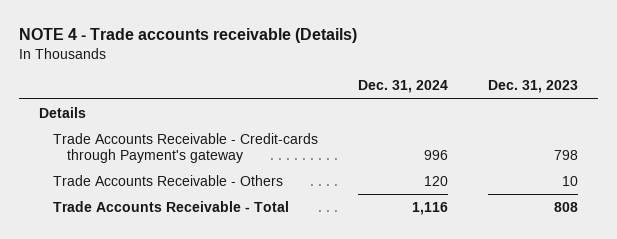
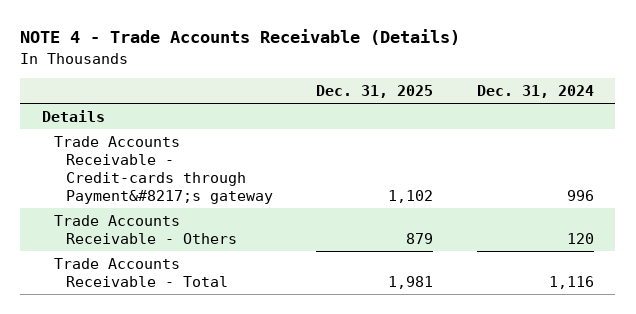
[18,28,357,44] NOTE 4 - Trade accounts receivable (Details) -> [20,29,461,46] NOTE 4 - Trade Accounts Receivable (Details)
[487,80,578,94] Dec. 31, 2023 -> none
none -> [316,85,434,99] Dec. 31, 2025
[53,132,319,163] Trade Accounts Receivable - Credit-cards through Payment's gateway -> [53,135,273,205] Trade Accounts Receivable - Credit-cards through Payment&#8217;s gateway

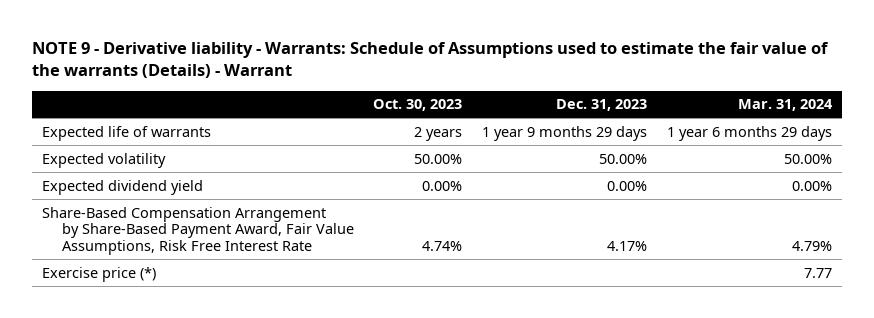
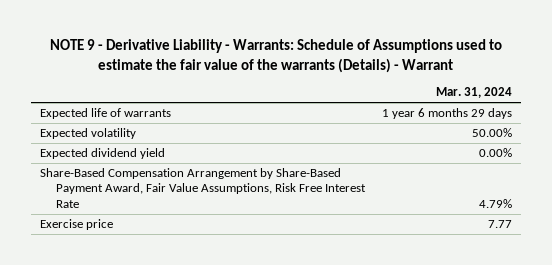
[31,42,829,79] NOTE 9 - Derivative liability - Warrants: Schedule of Assumptions used to estimate the fair value of the warrants (Details) - Warrant -> [49,39,502,73] NOTE 9 - Derivative Liability - Warrants: Schedule of Assumptions used to estimate the fair value of the warrants (Details) - Warrant
[373,99,463,112] Oct. 30, 2023 -> none
[556,99,648,112] Dec. 31, 2023 -> none
[41,266,156,282] Exercise price (*) -> [39,219,113,231] Exercise price

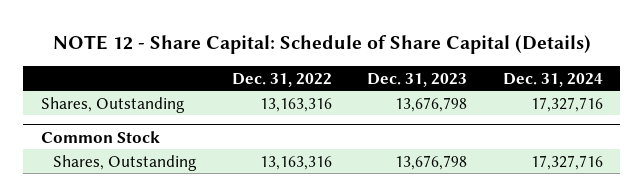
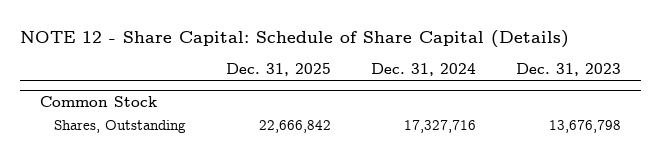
[231,72,332,87] Dec. 31, 2022 -> none
none -> [226,63,332,77] Dec. 31, 2025
[40,96,185,113] Shares, Outstanding -> none

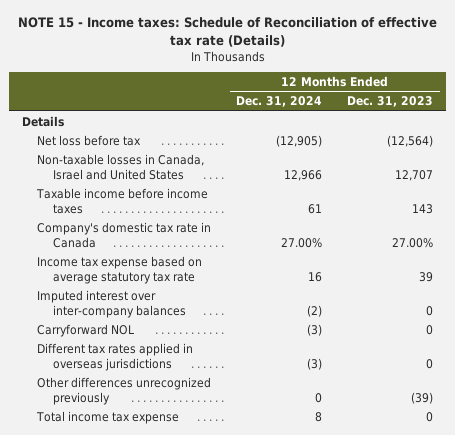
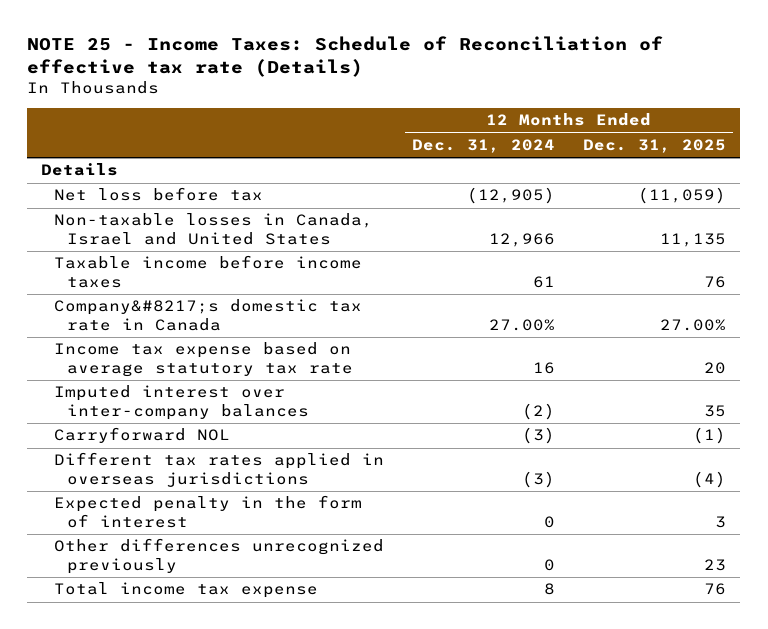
[17,17,437,48] NOTE 15 - Income taxes: Schedule of Reconciliation of effective tax rate (Details) -> [27,36,664,78] NOTE 25 - Income Taxes: Schedule of Reconciliation of effective tax rate (Details)
[347,96,434,108] Dec. 31, 2023 -> none
none -> [583,138,727,153] Dec. 31, 2025
[37,221,212,248] Company's domestic tax rate in Canada -> [54,299,363,331] Company&#8217;s domestic tax rate in Canada
none -> [54,495,363,528] Expected penalty in the form of interest

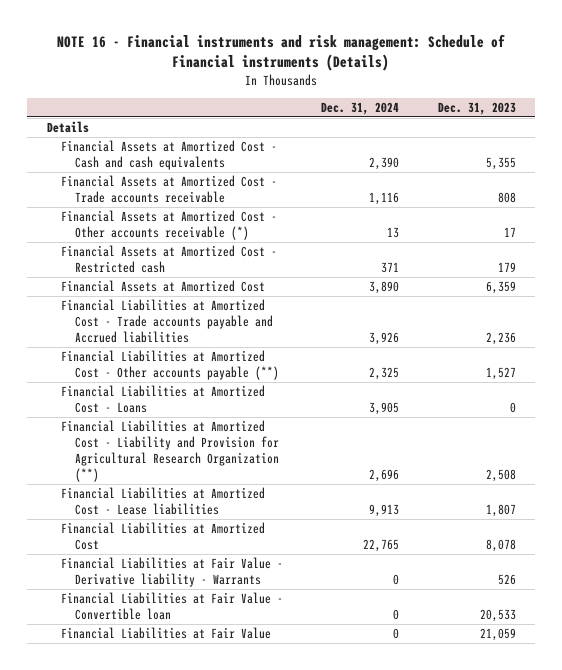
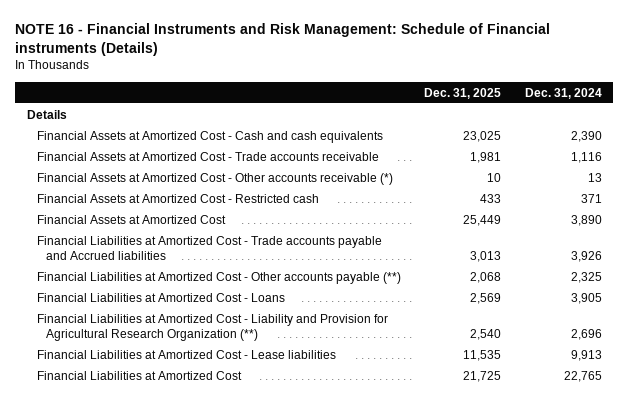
[57,34,506,72] NOTE 16 - Financial instruments and risk management: Schedule of Financial instruments (Details) -> [14,22,550,56] NOTE 16 - Financial Instruments and Risk Management: Schedule of Financial instruments (Details)
[437,101,516,115] Dec. 31, 2023 -> none
none -> [424,87,502,99] Dec. 31, 2025
[60,557,283,588] Financial Liabilities at Fair Value - Derivative liability - Warrants -> none
[60,592,283,621] Financial Liabilities at Fair Value - Convertible loan -> none
[60,627,271,640] Financial Liabilities at Fair Value -> none

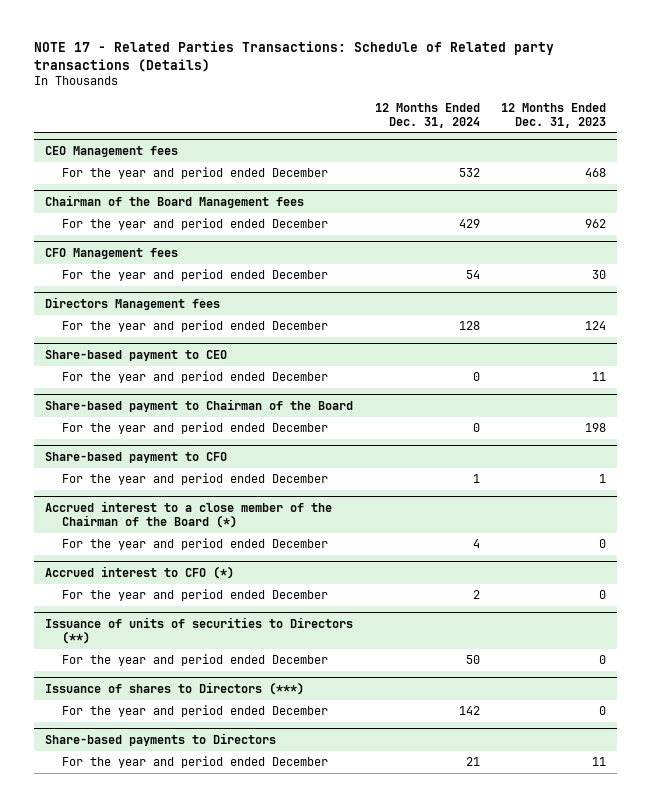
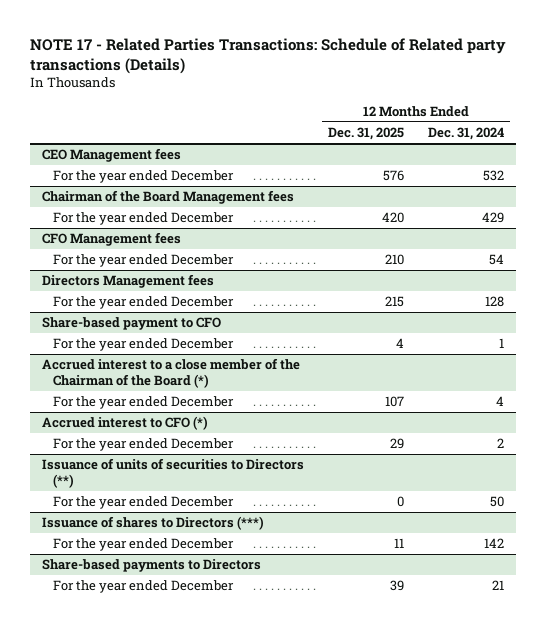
[501,102,607,128] 12 Months Ended Dec. 31, 2023 -> none
none -> [328,127,405,141] Dec. 31, 2025
[62,167,329,180] For the year and period ended December -> [52,170,234,184] For the year ended December
[62,218,329,231] For the year and period ended December -> [52,212,234,226] For the year ended December
[62,269,329,282] For the year and period ended December -> [52,254,234,268] For the year ended December
[44,350,227,362] Share-based payment to CEO -> none
[62,371,329,384] For the year and period ended December -> none
[44,399,353,413] Share-based payment to Chairman of the Board -> none
[62,422,329,435] For the year and period ended December -> none
[62,320,329,333] For the year and period ended December -> [52,296,234,310] For the year ended December
[62,473,329,486] For the year and period ended December -> [52,338,234,352] For the year ended December
[62,538,329,551] For the year and period ended December -> [52,396,234,410] For the year ended December
[62,589,329,602] For the year and period ended December -> [52,438,234,452] For the year ended December
[62,654,329,667] For the year and period ended December -> [52,496,234,510] For the year ended December
[62,705,329,718] For the year and period ended December -> [52,538,234,552] For the year ended December
[62,756,329,769] For the year and period ended December -> [52,580,234,594] For the year ended December

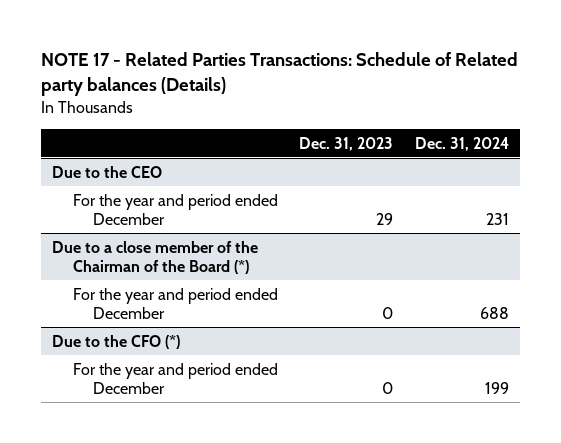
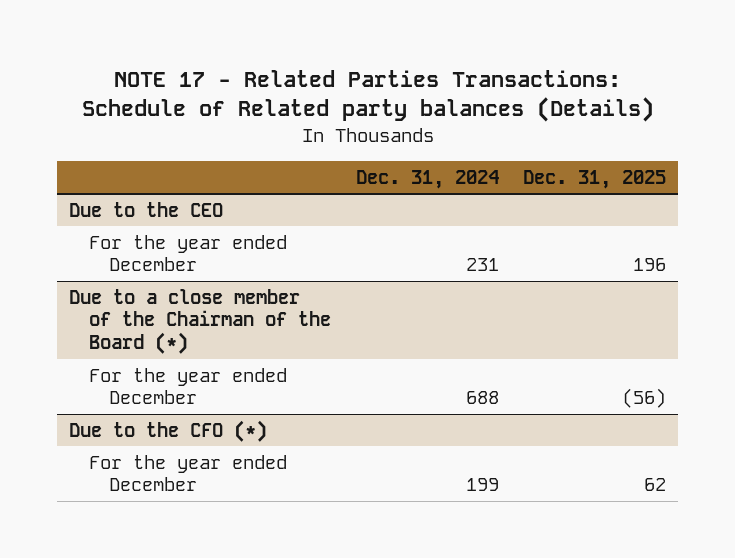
[299,136,394,151] Dec. 31, 2023 -> none
none -> [522,169,666,189] Dec. 31, 2025
[72,193,278,226] For the year and period ended December -> [89,234,288,272] For the year ended December
[72,287,278,320] For the year and period ended December -> [89,367,288,405] For the year ended December
[72,362,278,395] For the year and period ended December -> [89,454,288,492] For the year ended December

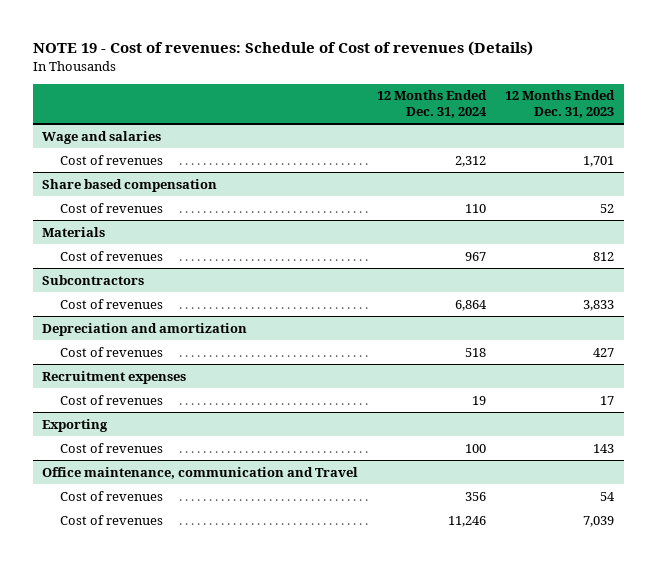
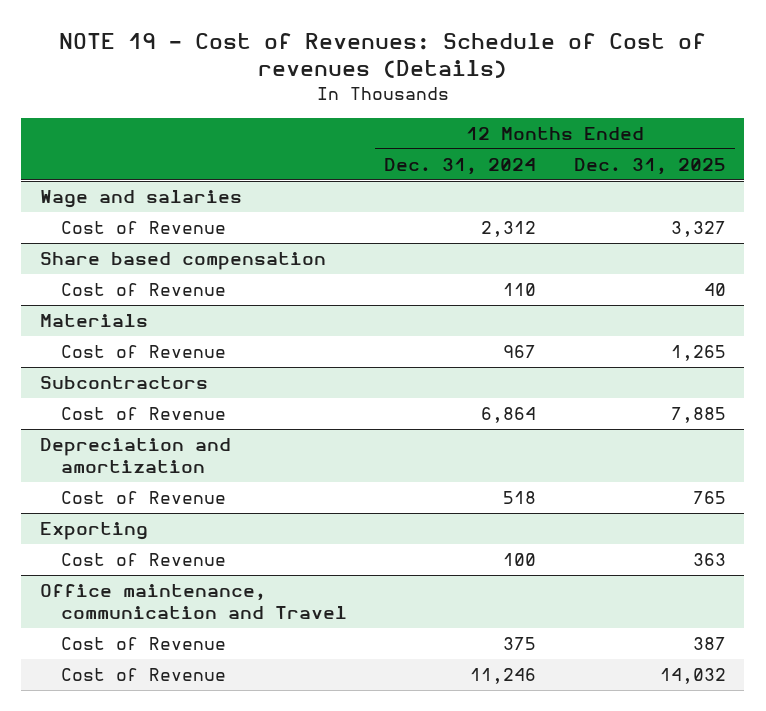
[32,41,533,57] NOTE 19 - Cost of revenues: Schedule of Cost of revenues (Details) -> [58,32,706,79] NOTE 19 - Cost of Revenues: Schedule of Cost of revenues (Details)
[505,90,616,119] 12 Months Ended Dec. 31, 2023 -> none
none -> [573,157,726,175] Dec. 31, 2025
[59,154,163,165] Cost of revenues -> [60,221,226,235] Cost of Revenue
[59,202,163,213] Cost of revenues -> [60,283,226,297] Cost of Revenue
[59,250,163,261] Cost of revenues -> [60,345,226,359] Cost of Revenue
[59,298,163,309] Cost of revenues -> [60,407,226,421] Cost of Revenue
[42,370,187,384] Recruitment expenses -> none
[59,394,163,405] Cost of revenues -> none
[59,346,163,357] Cost of revenues -> [60,491,226,505] Cost of Revenue
[59,442,163,453] Cost of revenues -> [60,553,226,567] Cost of Revenue
[59,490,163,501] Cost of revenues -> [60,637,226,651] Cost of Revenue
[465,491,487,501] 356 -> [503,637,537,651] 375
[59,514,163,525] Cost of revenues -> [60,668,226,682] Cost of Revenue

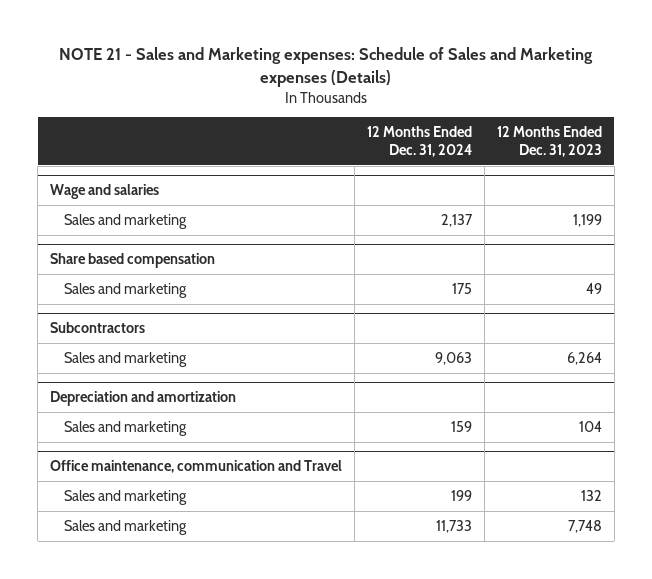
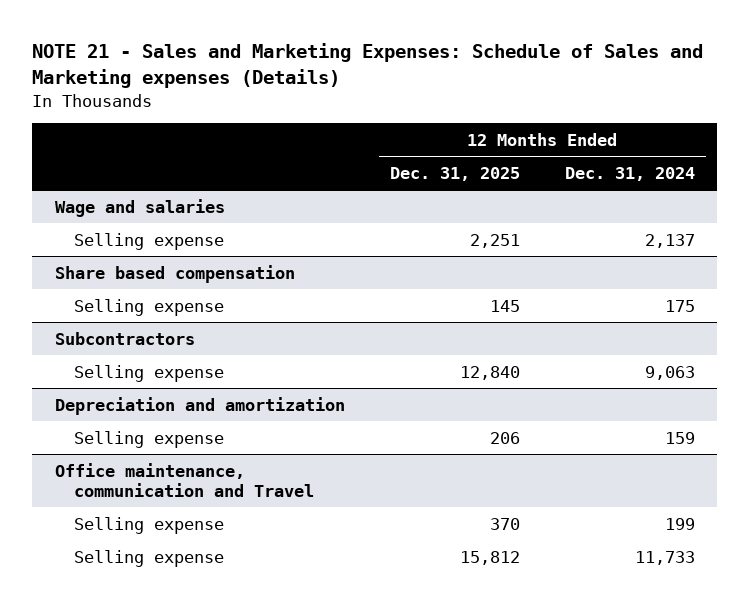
[59,47,594,87] NOTE 21 - Sales and Marketing expenses: Schedule of Sales and Marketing expenses (Details) -> [32,43,704,89] NOTE 21 - Sales and Marketing Expenses: Schedule of Sales and Marketing expenses (Details)
[496,125,602,158] 12 Months Ended Dec. 31, 2023 -> none
none -> [389,166,520,181] Dec. 31, 2025
[63,213,187,229] Sales and marketing -> [73,232,224,250] Selling expense
[63,282,187,298] Sales and marketing -> [73,298,224,316] Selling expense
[63,351,187,367] Sales and marketing -> [73,364,224,382] Selling expense
[63,420,187,436] Sales and marketing -> [73,430,224,448] Selling expense
[63,489,187,505] Sales and marketing -> [73,516,224,534] Selling expense
[63,519,187,535] Sales and marketing -> [73,549,224,567] Selling expense

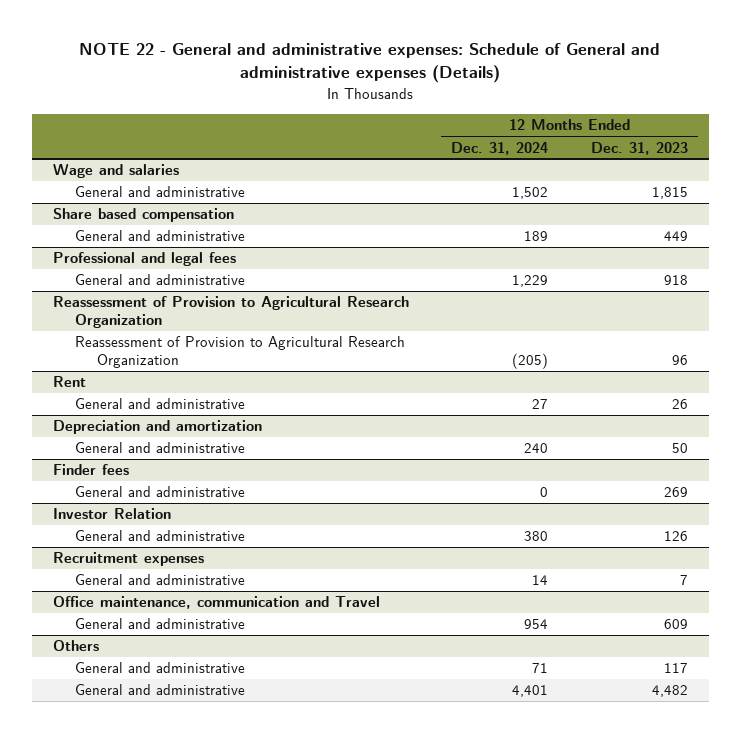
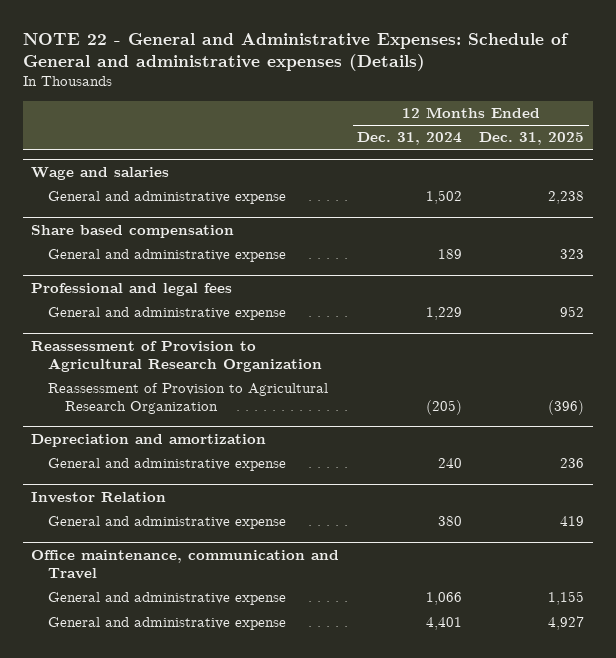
[79,43,661,84] NOTE 22 - General and administrative expenses: Schedule of General and administrative expenses (Details) -> [22,32,569,71] NOTE 22 - General and Administrative Expenses: Schedule of General and administrative expenses (Details)
[590,141,688,155] Dec. 31, 2023 -> none
none -> [479,132,585,146] Dec. 31, 2025
[74,186,245,198] General and administrative -> [48,191,287,205] General and administrative expense
[74,230,245,242] General and administrative -> [48,249,287,263] General and administrative expense
[74,274,245,286] General and administrative -> [48,307,287,321] General and administrative expense
[53,376,87,388] Rent -> none
[74,398,245,410] General and administrative -> none
[53,464,130,476] Finder fees -> none
[74,486,245,498] General and administrative -> none
[74,442,245,454] General and administrative -> [48,458,287,472] General and administrative expense
[53,552,205,567] Recruitment expenses -> none
[74,574,245,586] General and administrative -> none
[74,530,245,542] General and administrative -> [48,516,287,530] General and administrative expense
[53,640,100,652] Others -> none
[74,684,245,696] General and administrative -> none
[74,618,245,630] General and administrative -> [48,592,287,606] General and administrative expense
[524,619,549,630] 954 -> [425,592,462,606] 1,066
[74,662,245,674] General and administrative -> [48,617,287,631] General and administrative expense
[532,663,549,674] 71 -> [425,617,462,631] 4,401

